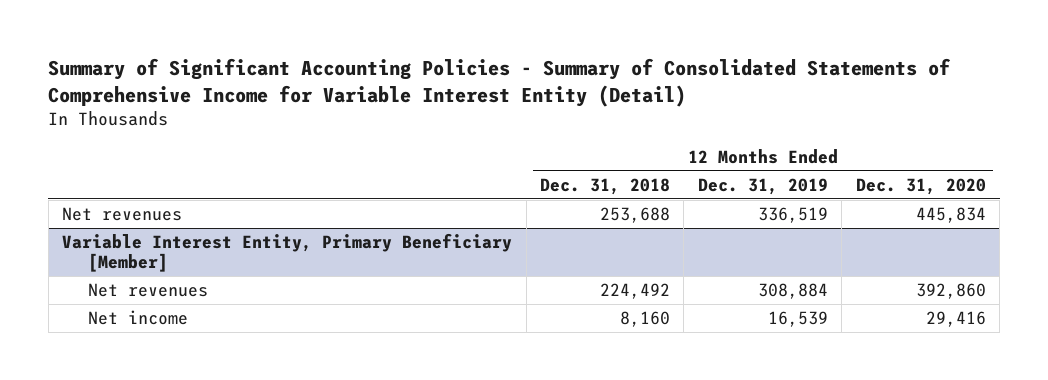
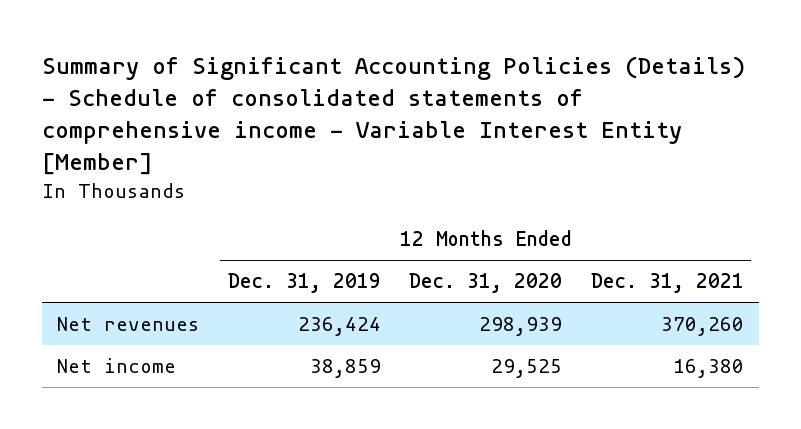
[48,58,952,107] Summary of Significant Accounting Policies - Summary of Consolidated Statements of Comprehensive Income for Variable Interest Entity (Detail) -> [42,56,746,176] Summary of Significant Accounting Policies (Details) - Schedule of consolidated statements of comprehensive income - Variable Interest Entity [Member]
[539,177,670,195] Dec. 31, 2018 -> none
none -> [591,273,745,294] Dec. 31, 2021
[62,233,513,273] Variable Interest Entity, Primary Beneficiary [Member] -> none
[87,283,208,298] Net revenues -> none
[757,207,828,224] 336,519 -> [297,316,381,336] 236,424
[915,207,986,224] 445,834 -> [479,316,563,336] 298,939
[767,311,828,328] 16,539 -> [309,358,381,378] 38,859
[925,311,986,328] 29,416 -> [491,358,563,378] 29,525

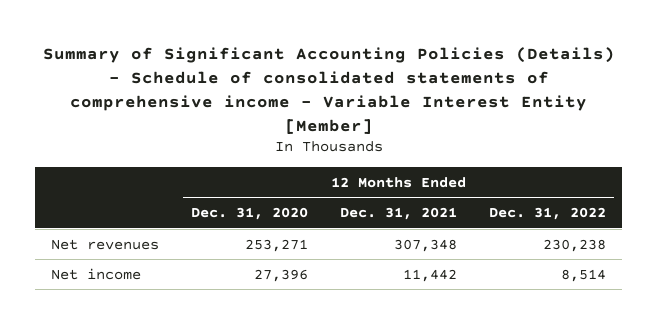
[227,273,381,294] Dec. 31, 2019 -> none
none -> [489,206,607,220] Dec. 31, 2022
[479,316,563,336] 298,939 -> [244,238,308,252] 253,271
[661,316,745,336] 370,260 -> [394,238,458,252] 307,348
[491,358,563,378] 29,525 -> [253,268,308,282] 27,396
[673,358,745,378] 16,380 -> [403,268,458,282] 11,442

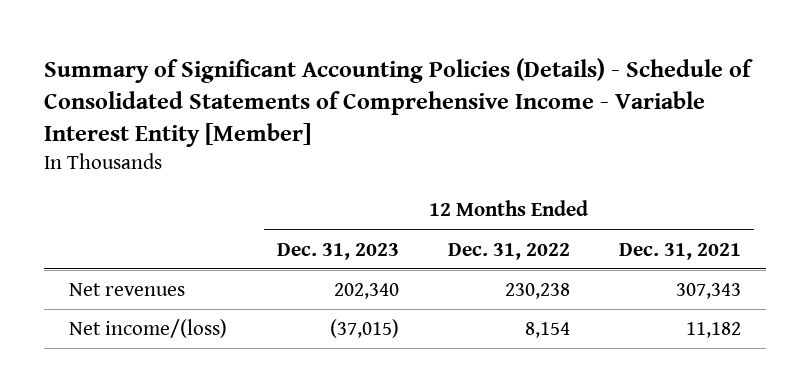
[42,46,615,134] Summary of Significant Accounting Policies (Details) - Schedule of consolidated statements of comprehensive income - Variable Interest Entity [Member] -> [44,57,754,148] Summary of Significant Accounting Policies (Details) - Schedule of Consolidated Statements of Comprehensive Income - Variable Interest Entity [Member]
[190,206,308,220] Dec. 31, 2020 -> none
none -> [276,242,399,260] Dec. 31, 2023
[394,238,458,252] 307,348 -> [676,283,742,300] 307,343
[50,267,141,280] Net income -> [69,319,228,339] Net income/(loss)
[403,268,458,282] 11,442 -> [686,322,742,339] 11,182
[561,268,607,282] 8,514 -> [524,322,570,339] 8,154

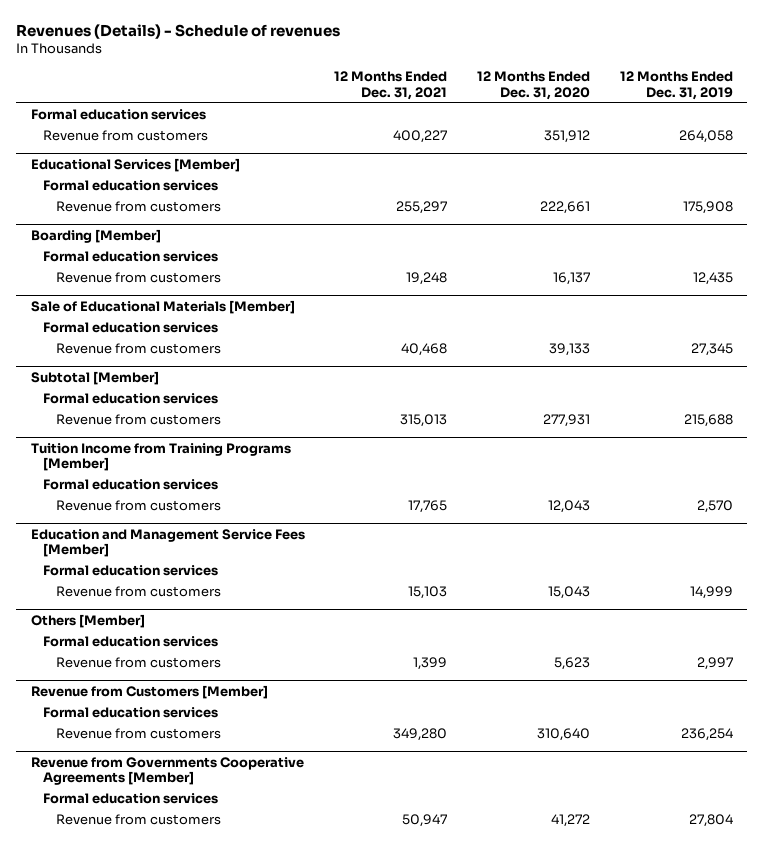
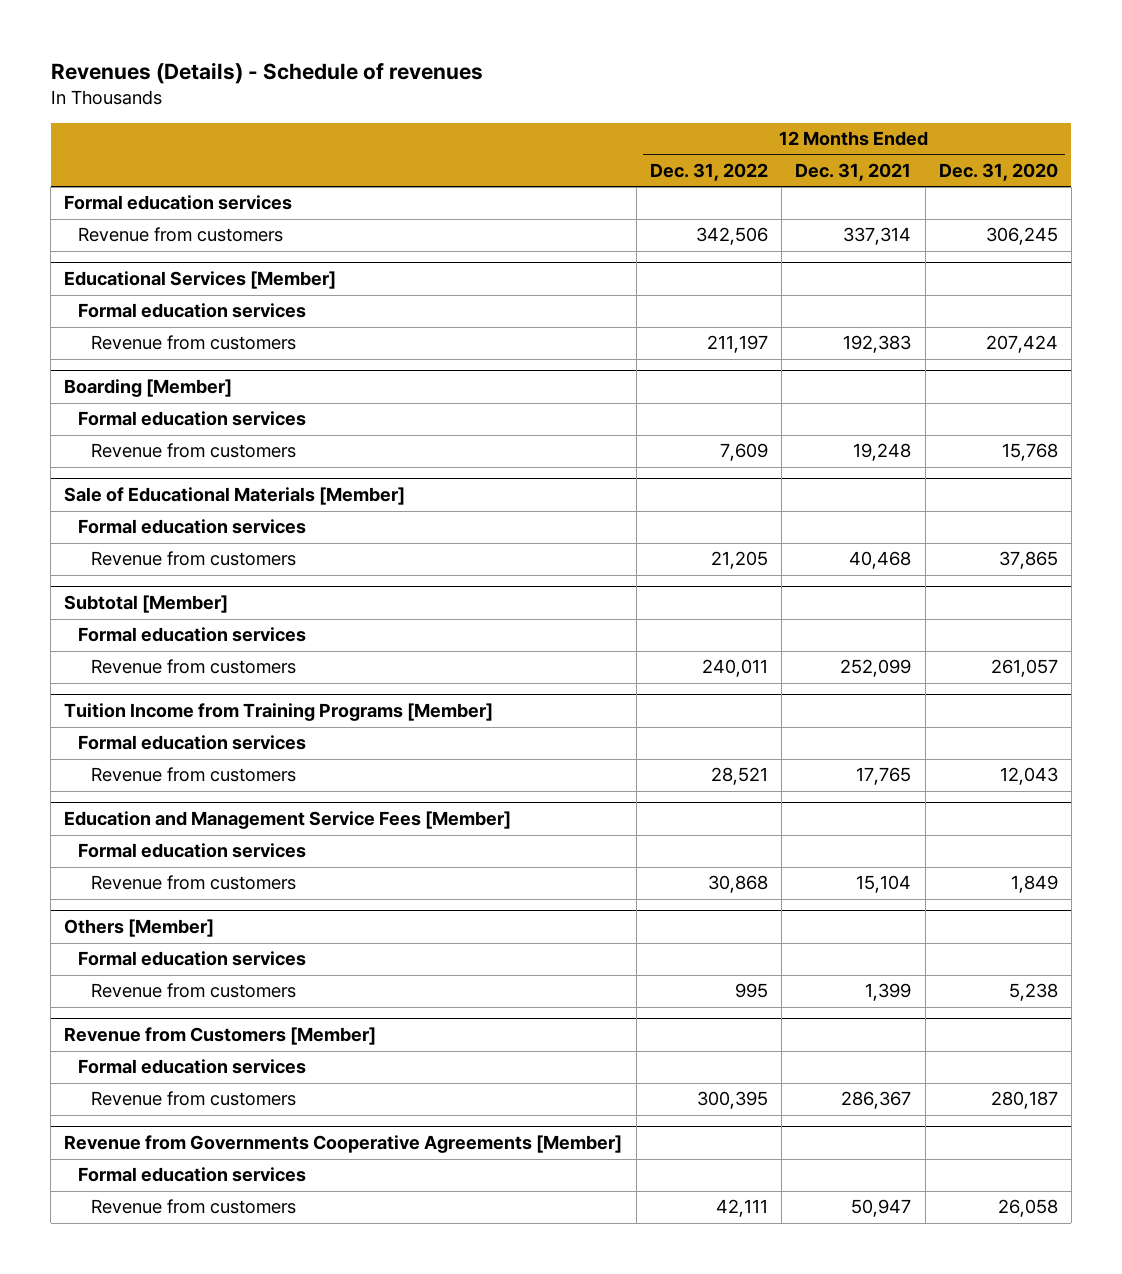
[619,71,733,100] 12 Months Ended Dec. 31, 2019 -> none
none -> [649,162,768,181] Dec. 31, 2022
[393,130,448,144] 400,227 -> [843,227,912,246] 337,314
[543,130,590,144] 351,912 -> [985,227,1058,246] 306,245
[396,201,448,215] 255,297 -> [843,335,912,354] 192,383
[539,201,590,215] 222,661 -> [985,335,1058,354] 207,424
[552,272,590,286] 16,137 -> [1001,443,1058,462] 15,768
[548,343,590,357] 39,133 -> [998,551,1058,570] 37,865
[400,414,448,428] 315,013 -> [840,659,912,678] 252,099
[542,414,590,428] 277,931 -> [990,659,1058,678] 261,057
[408,586,448,600] 15,103 -> [856,875,912,894] 15,104
[547,586,590,600] 15,043 -> [1010,875,1058,894] 1,849
[553,657,590,671] 5,623 -> [1008,983,1058,1002] 5,238
[393,728,448,742] 349,280 -> [841,1091,912,1110] 286,367
[536,728,590,742] 310,640 -> [990,1091,1058,1110] 280,187
[550,814,590,828] 41,272 -> [997,1199,1058,1218] 26,058

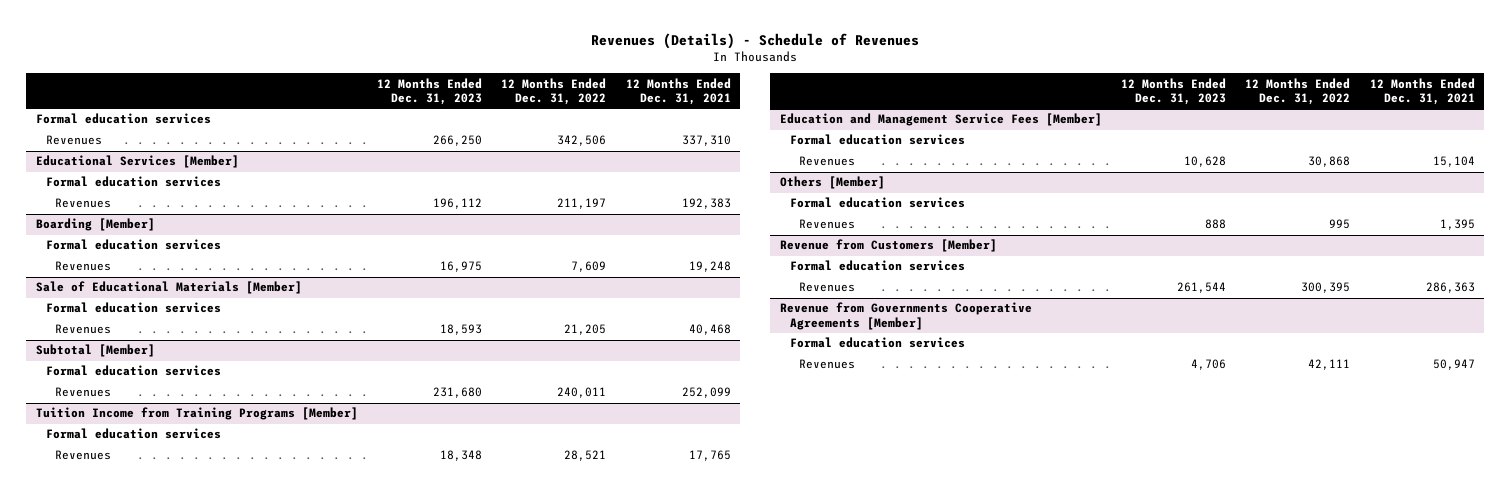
[50,62,483,85] Revenues (Details) - Schedule of revenues -> [591,33,920,50] Revenues (Details) - Schedule of Revenues
[938,162,1058,181] Dec. 31, 2020 -> none
none -> [377,77,483,106] 12 Months Ended Dec. 31, 2023
[77,227,283,243] Revenue from customers -> none
none -> [45,135,102,146] Revenues
[90,335,296,351] Revenue from customers -> [55,198,112,209] Revenues
[90,443,296,459] Revenue from customers -> [55,261,112,272] Revenues
[90,551,296,567] Revenue from customers -> [55,324,112,335] Revenues
[90,659,296,675] Revenue from customers -> [55,387,112,398] Revenues
[90,767,296,783] Revenue from customers -> [55,450,112,461] Revenues
[90,875,296,891] Revenue from customers -> [799,156,856,167] Revenues
[90,983,296,999] Revenue from customers -> none
none -> [799,219,856,230] Revenues
[90,1091,296,1107] Revenue from customers -> none
none -> [799,282,856,293] Revenues
[90,1199,296,1215] Revenue from customers -> [799,359,856,370] Revenues

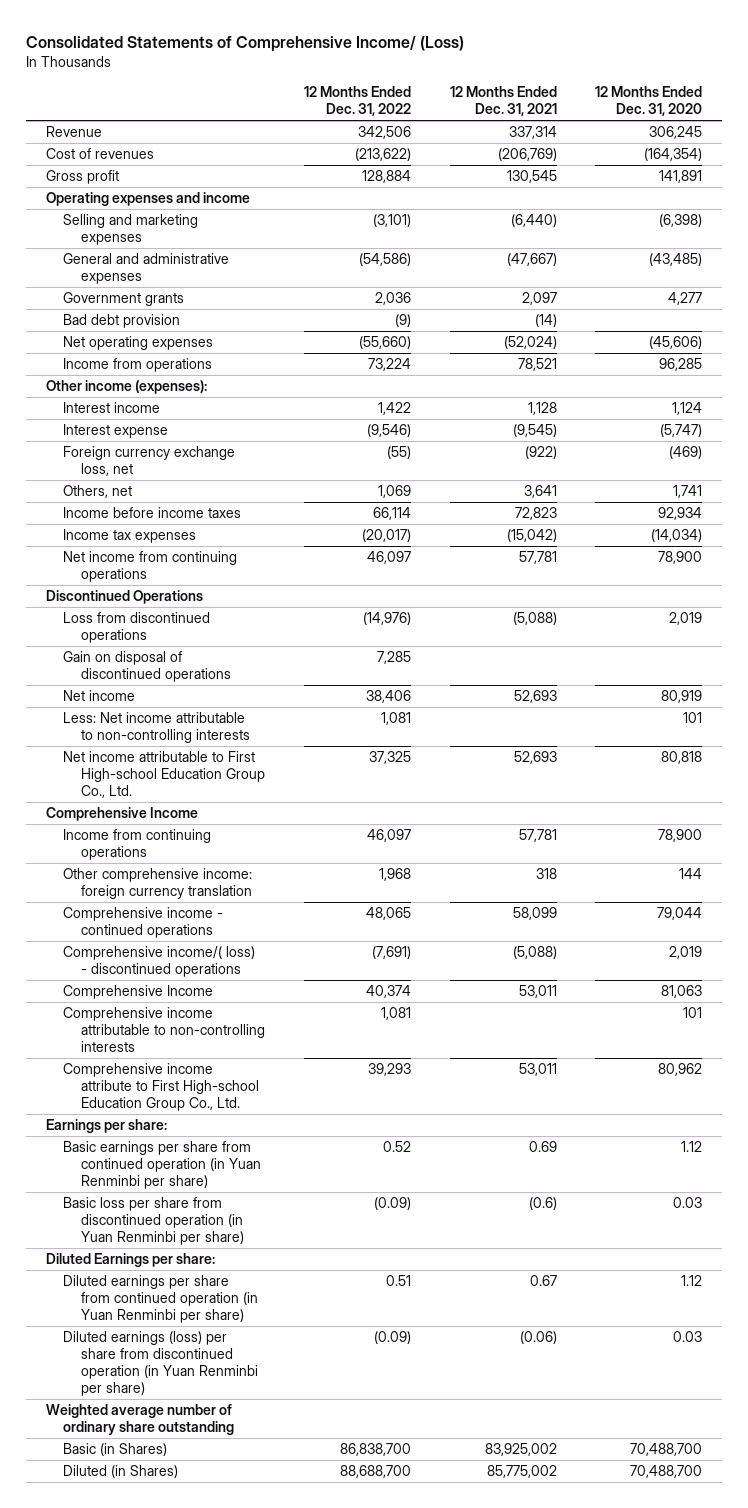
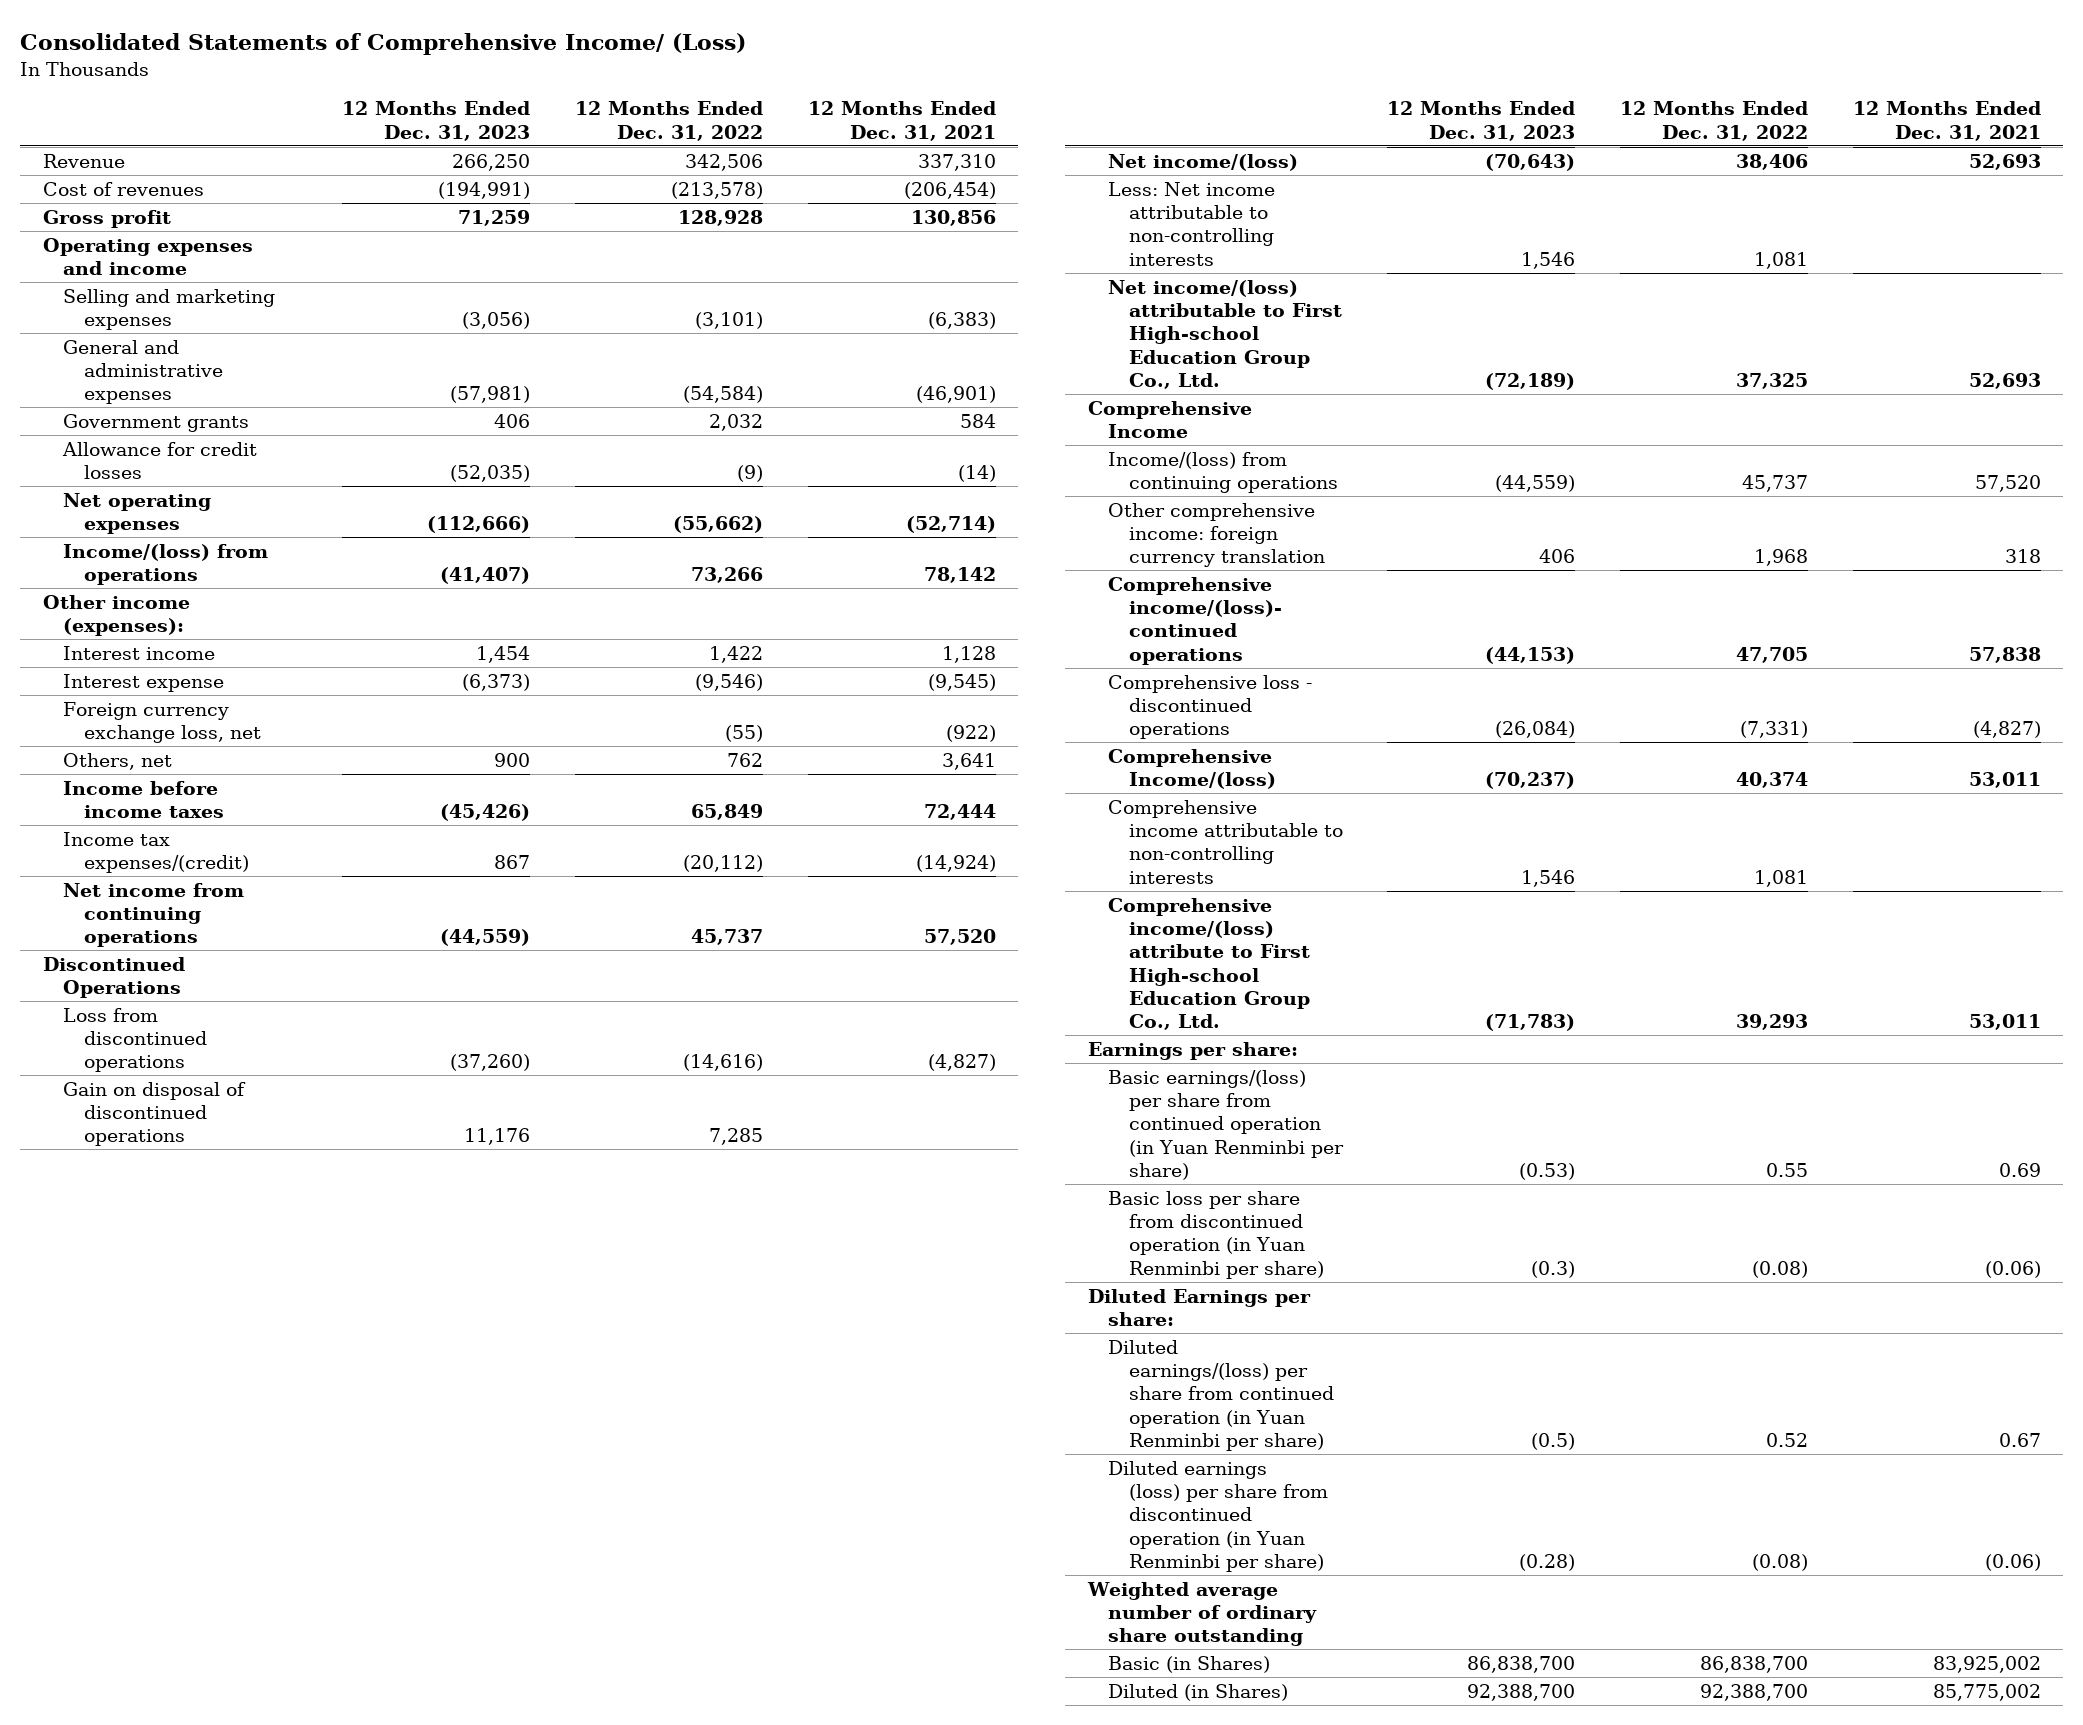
[595,86,703,117] 12 Months Ended Dec. 31, 2020 -> none
none -> [342,101,531,141] 12 Months Ended Dec. 31, 2023
[508,126,557,140] 337,314 -> [917,153,996,171] 337,310
[354,148,411,162] (213,622) -> [670,181,763,199] (213,578)
[497,148,557,162] (206,769) -> [903,181,996,199] (206,454)
[361,170,411,184] 128,884 -> [677,209,763,226] 128,928
[506,170,557,184] 130,545 -> [910,209,996,226] 130,856
[510,214,557,228] (6,440) -> [927,312,996,330] (6,383)
[358,253,411,267] (54,586) -> [682,386,763,404] (54,584)
[506,253,557,267] (47,667) -> [915,386,996,404] (46,901)
[374,292,411,306] 2,036 -> [708,413,763,431] 2,032
[521,292,557,306] 2,097 -> [959,413,996,428] 584
[63,314,181,329] Bad debt provision -> [62,441,258,480] Allowance for credit losses
[358,336,411,350] (55,660) -> [672,516,763,534] (55,662)
[503,336,557,350] (52,024) -> [905,516,996,534] (52,714)
[63,358,213,373] Income from operations -> [63,543,269,586] Income/(loss) from operations
[367,358,411,372] 73,224 -> [690,567,763,584] 73,266
[517,358,557,372] 78,521 -> [923,567,996,584] 78,142
[377,485,411,499] 1,069 -> [726,752,763,767] 762
[372,507,411,521] 66,114 -> [690,804,763,821] 65,849
[514,507,557,521] 72,823 -> [923,804,996,821] 72,444
[63,529,197,544] Income tax expenses -> [63,831,249,874] Income tax expenses/(credit)
[361,529,411,543] (20,017) -> [682,855,763,873] (20,112)
[506,529,557,543] (15,042) -> [915,855,996,873] (14,924)
[366,551,411,565] 46,097 -> [690,929,763,946] 45,737
[518,551,557,565] 57,781 -> [923,929,996,946] 57,520
[362,612,411,626] (14,976) -> [682,1054,763,1072] (14,616)
[512,612,557,626] (5,088) -> [927,1054,996,1072] (4,827)
[63,690,136,702] Net income -> [1108,153,1299,171] Net income/(loss)
[63,751,266,799] Net income attributable to First High-school Education Group Co., Ltd. -> [1108,279,1342,389] Net income/(loss) attributable to First High-school Education Group Co., Ltd.
[63,829,212,861] Income from continuing operations -> [1108,451,1338,494] Income/(loss) from continuing operations
[366,829,411,843] 46,097 -> [1742,475,1809,493] 45,737
[518,829,557,843] 57,781 -> [1974,475,2041,493] 57,520
[63,907,224,939] Comprehensive income - continued operations -> [1108,576,1282,665] Comprehensive income/(loss)- continued operations
[365,907,411,921] 48,065 -> [1736,646,1809,663] 47,705
[512,907,557,921] 58,099 -> [1968,646,2041,663] 57,838
[63,946,256,978] Comprehensive income/( loss) - discontinued operations -> [1108,674,1313,740] Comprehensive loss - discontinued operations
[371,946,411,960] (7,691) -> [1740,721,1809,739] (7,331)
[512,946,557,960] (5,088) -> [1972,721,2041,739] (4,827)
[63,985,214,1000] Comprehensive Income -> [1108,748,1276,790] Comprehensive Income/(loss)
[63,1063,260,1112] Comprehensive income attribute to First High-school Education Group Co., Ltd. -> [1108,897,1310,1031] Comprehensive income/(loss) attribute to First High-school Education Group Co., Ltd.
[63,1141,262,1190] Basic earnings per share from continued operation (in Yuan Renminbi per share) -> [1108,1069,1344,1180] Basic earnings/(loss) per share from continued operation (in Yuan Renminbi per share)
[382,1141,411,1153] 0.52 -> [1766,1162,1809,1177] 0.55
[373,1197,411,1211] (0.09) -> [1752,1260,1809,1278] (0.08)
[528,1197,557,1211] (0.6) -> [1984,1260,2041,1278] (0.06)
[63,1275,259,1324] Diluted earnings per share from continued operation (in Yuan Renminbi per share) -> [1108,1339,1334,1451] Diluted earnings/(loss) per share from continued operation (in Yuan Renminbi per share)
[385,1275,411,1287] 0.51 -> [1766,1432,1809,1447] 0.52
[373,1331,411,1345] (0.09) -> [1752,1553,1809,1571] (0.08)
[339,1465,411,1479] 88,688,700 -> [1700,1683,1809,1701] 92,388,700

